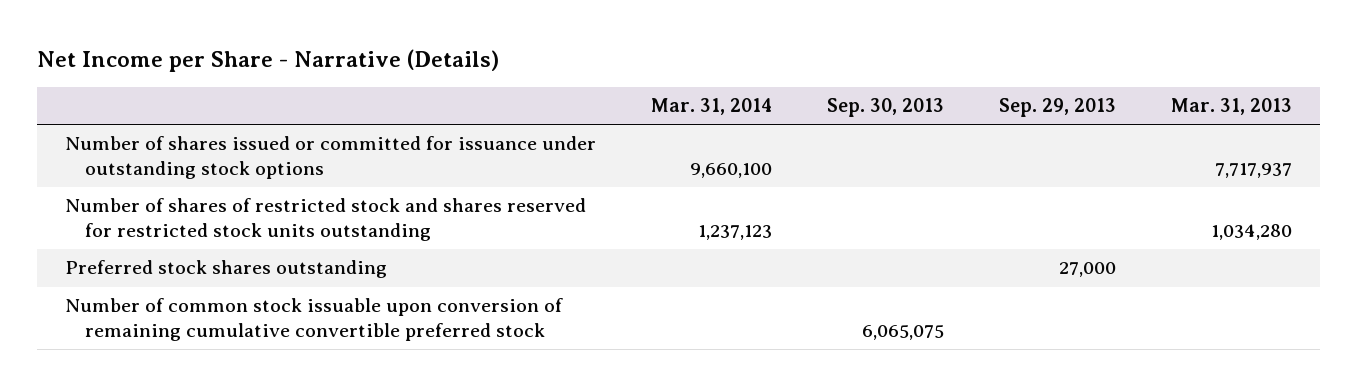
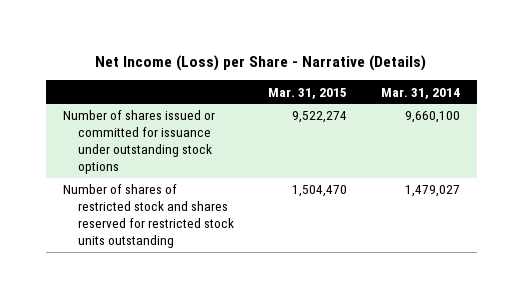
[37,49,500,73] Net Income per Share - Narrative (Details) -> [95,54,427,71] Net Income (Loss) per Share - Narrative (Details)
[826,98,944,118] Sep. 30, 2013 -> none
[998,98,1116,118] Sep. 29, 2013 -> none
[1171,98,1293,116] Mar. 31, 2013 -> none
none -> [268,87,348,99] Mar. 31, 2015
[64,260,387,279] Preferred stock shares outstanding -> none
[64,298,563,342] Number of common stock issuable upon conversion of remaining cumulative convertible preferred stock -> none
[697,225,772,241] 1,237,123 -> [405,185,461,198] 1,479,027

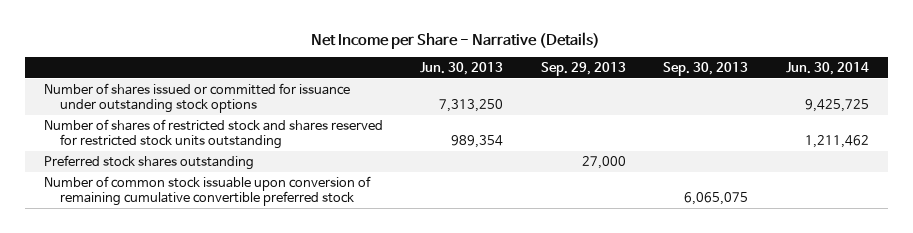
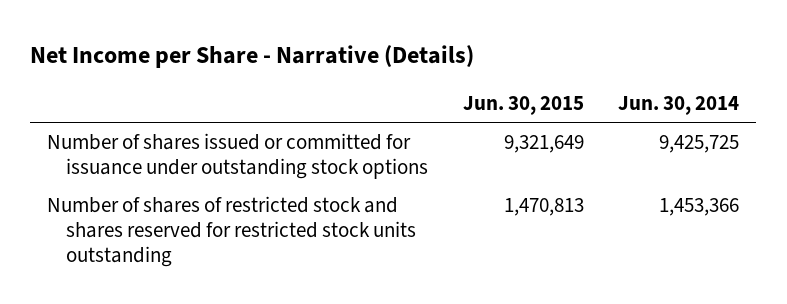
[420,62,504,76] Jun. 30, 2013 -> none
[540,62,626,77] Sep. 29, 2013 -> none
[663,62,749,77] Sep. 30, 2013 -> none
none -> [462,95,584,115] Jun. 30, 2015
[43,154,254,170] Preferred stock shares outstanding -> none
[43,175,371,207] Number of common stock issuable upon conversion of remaining cumulative convertible preferred stock -> none
[805,135,870,149] 1,211,462 -> [659,198,740,217] 1,453,366

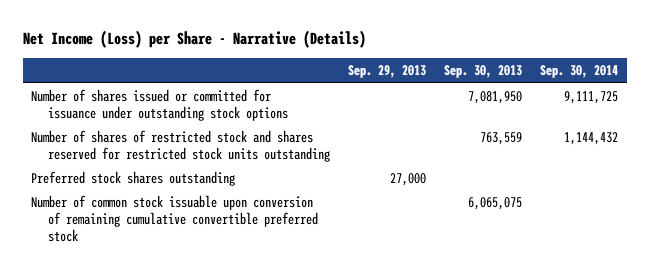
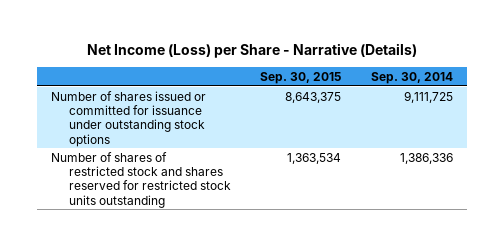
[348,65,427,79] Sep. 29, 2013 -> none
[444,65,523,79] Sep. 30, 2013 -> none
none -> [260,72,342,85] Sep. 30, 2015
[31,171,236,187] Preferred stock shares outstanding -> none
[31,195,319,242] Number of common stock issuable upon conversion of remaining cumulative convertible preferred stock -> none
[564,132,619,146] 1,144,432 -> [399,152,453,164] 1,386,336

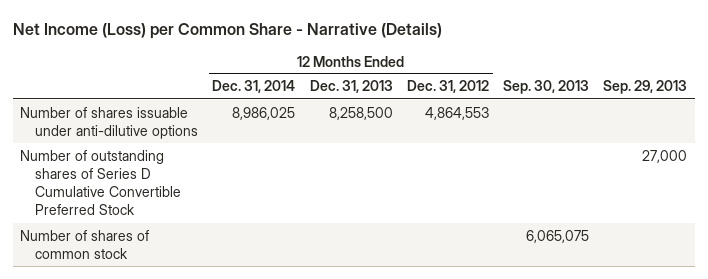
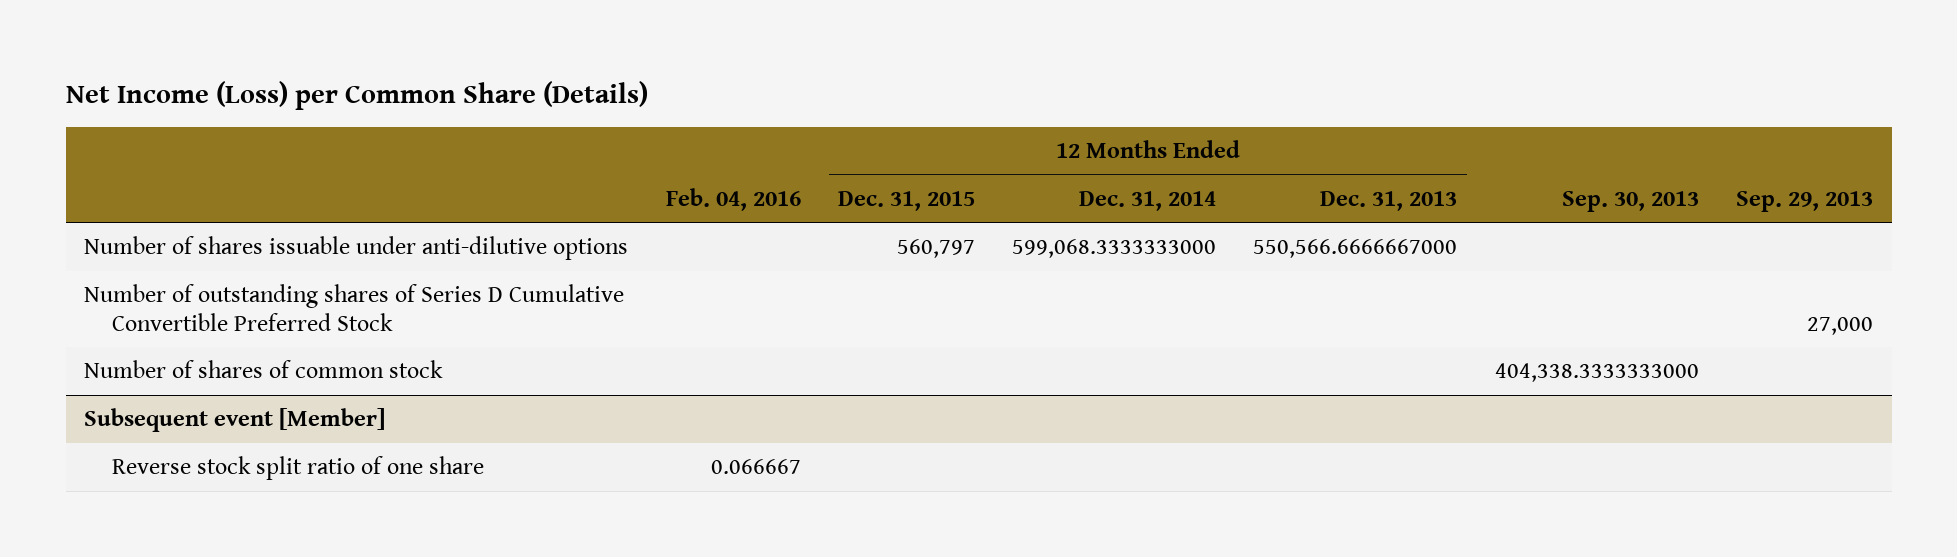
[13,22,443,39] Net Income (Loss) per Common Share - Narrative (Details) -> [65,80,648,110] Net Income (Loss) per Common Share (Details)
[406,80,489,94] Dec. 31, 2012 -> none
none -> [665,187,801,211] Feb. 04, 2016
none -> [837,190,975,211] Dec. 31, 2015
[232,106,296,120] 8,986,025 -> [1012,239,1217,259] 599,068.3333333000
[328,106,393,120] 8,258,500 -> [1253,239,1458,259] 550,566.6666667000
[526,229,590,243] 6,065,075 -> [1494,363,1699,383] 404,338.3333333000
none -> [84,408,386,433] Subsequent event [Member]
none -> [112,456,485,481] Reverse stock split ratio of one share

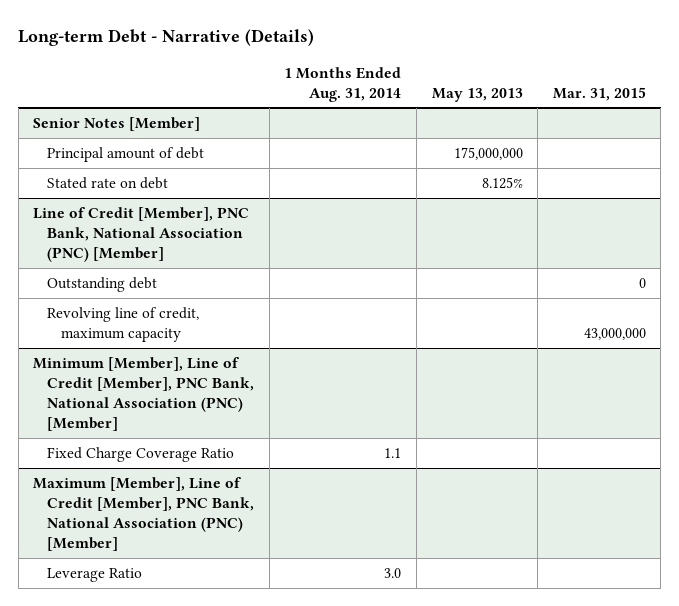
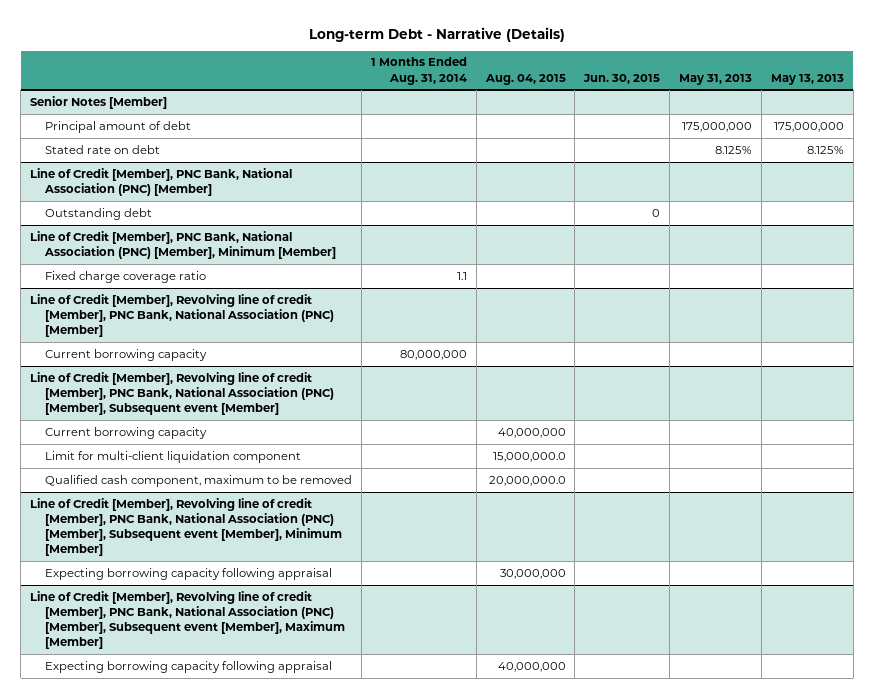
[552,86,646,101] Mar. 31, 2015 -> none
none -> [484,73,566,85] Aug. 04, 2015
none -> [583,73,661,84] Jun. 30, 2015
none -> [679,73,753,85] May 31, 2013
[47,306,200,342] Revolving line of credit, maximum capacity -> none
[47,567,143,582] Leverage Ratio -> none
[33,356,255,431] Minimum [Member], Line of Credit [Member], PNC Bank, National Association (PNC) [Member] -> [30,230,337,260] Line of Credit [Member], PNC Bank, National Association (PNC) [Member], Minimum [Member]
[47,446,235,462] Fixed Charge Coverage Ratio -> [45,270,207,283] Fixed charge coverage ratio
[33,476,255,551] Maximum [Member], Line of Credit [Member], PNC Bank, National Association (PNC) [Member] -> [30,293,335,338] Line of Credit [Member], Revolving line of credit [Member], PNC Bank, National Association (PNC) [Member]
none -> [45,348,208,361] Current borrowing capacity
none -> [30,371,335,416] Line of Credit [Member], Revolving line of credit [Member], PNC Bank, National Association (PNC) [Member], Subsequent event [Member]
none -> [45,426,208,439] Current borrowing capacity
none -> [45,450,302,463] Limit for multi-client liquidation component
none -> [45,474,353,487] Qualified cash component, maximum to be removed
none -> [30,497,343,557] Line of Credit [Member], Revolving line of credit [Member], PNC Bank, National Association (PNC) [Member], Subsequent event [Member], Minimum [Member]
none -> [45,567,333,580] Expecting borrowing capacity following appraisal
none -> [30,590,346,650] Line of Credit [Member], Revolving line of credit [Member], PNC Bank, National Association (PNC) [Member], Subsequent event [Member], Maximum [Member]
none -> [45,660,333,673] Expecting borrowing capacity following appraisal

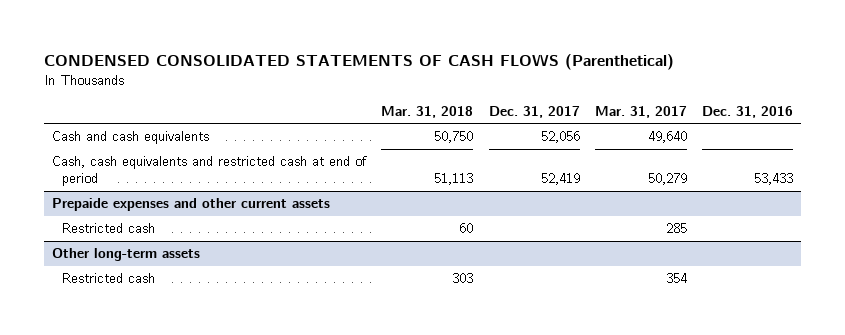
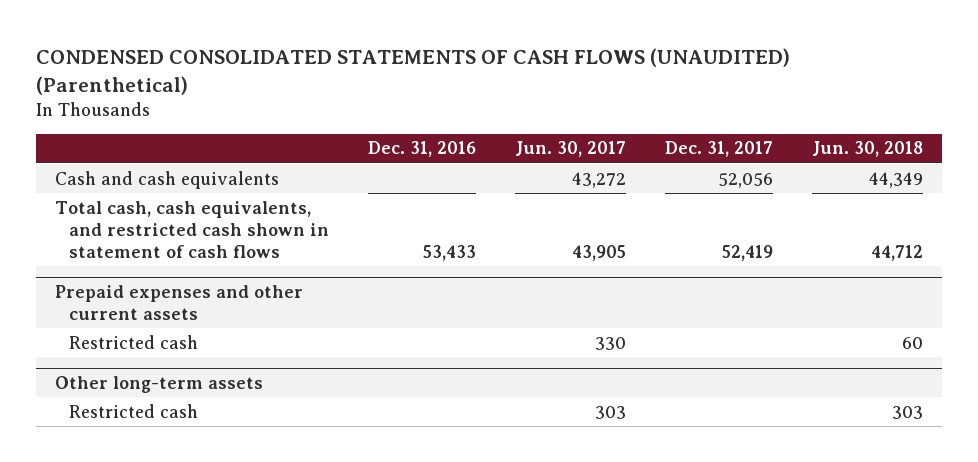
[44,53,675,70] CONDENSED CONSOLIDATED STATEMENTS OF CASH FLOWS (Parenthetical) -> [35,47,790,95] CONDENSED CONSOLIDATED STATEMENTS OF CASH FLOWS (UNAUDITED) (Parenthetical)
[381,105,474,118] Mar. 31, 2018 -> none
[594,105,687,118] Mar. 31, 2017 -> none
none -> [515,141,627,158] Jun. 30, 2017
none -> [811,141,923,158] Jun. 30, 2018
[51,156,367,186] Cash, cash equivalents and restricted cash at end of period -> [55,200,330,258] Total cash, cash equivalents, and restricted cash shown in statement of cash flows
[51,198,330,212] Prepaide expenses and other current assets -> [55,284,304,320] Prepaid expenses and other current assets

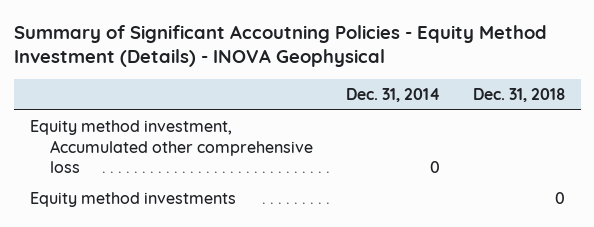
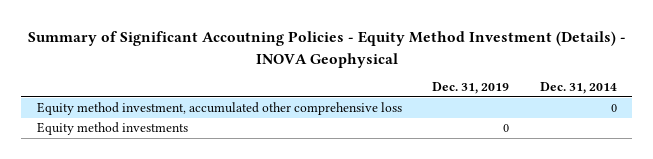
[472,88,565,103] Dec. 31, 2018 -> none
none -> [432,82,510,95] Dec. 31, 2019
[29,119,314,174] Equity method investment, Accumulated other comprehensive loss -> [36,102,402,116] Equity method investment, accumulated other comprehensive loss

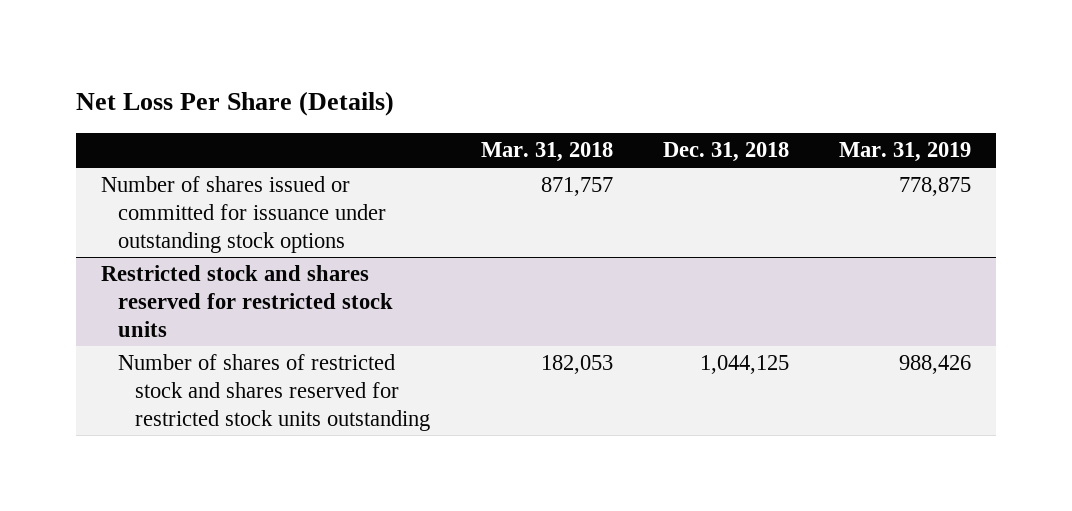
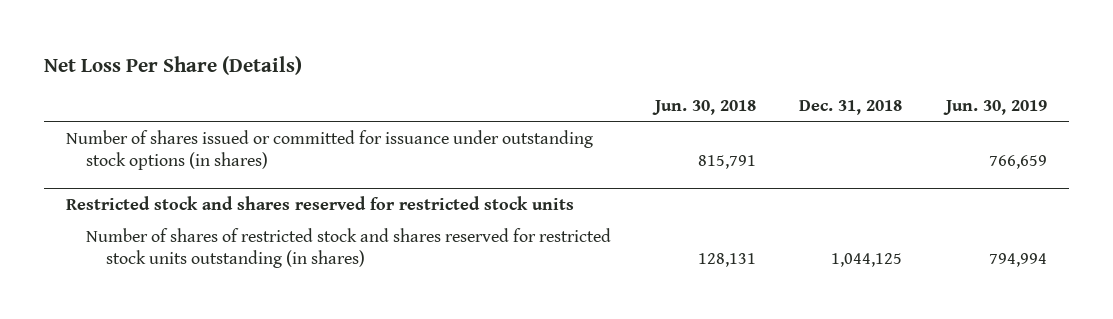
[480,142,613,163] Mar. 31, 2018 -> none
[839,142,972,163] Mar. 31, 2019 -> none
none -> [651,99,756,115] Jun. 30, 2018
none -> [942,99,1047,115] Jun. 30, 2019
[100,176,386,253] Number of shares issued or committed for issuance under outstanding stock options -> [66,129,594,171] Number of shares issued or committed for issuance under outstanding stock options (in shares)
[117,354,431,431] Number of shares of restricted stock and shares reserved for restricted stock units outstanding -> [85,227,611,269] Number of shares of restricted stock and shares reserved for restricted stock units outstanding (in shares)

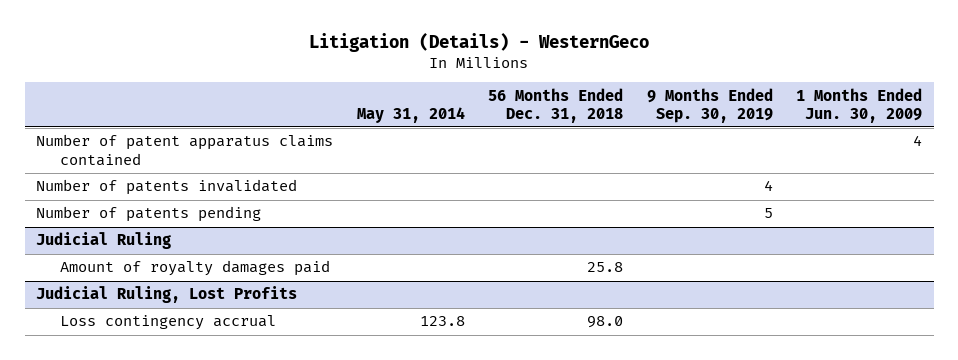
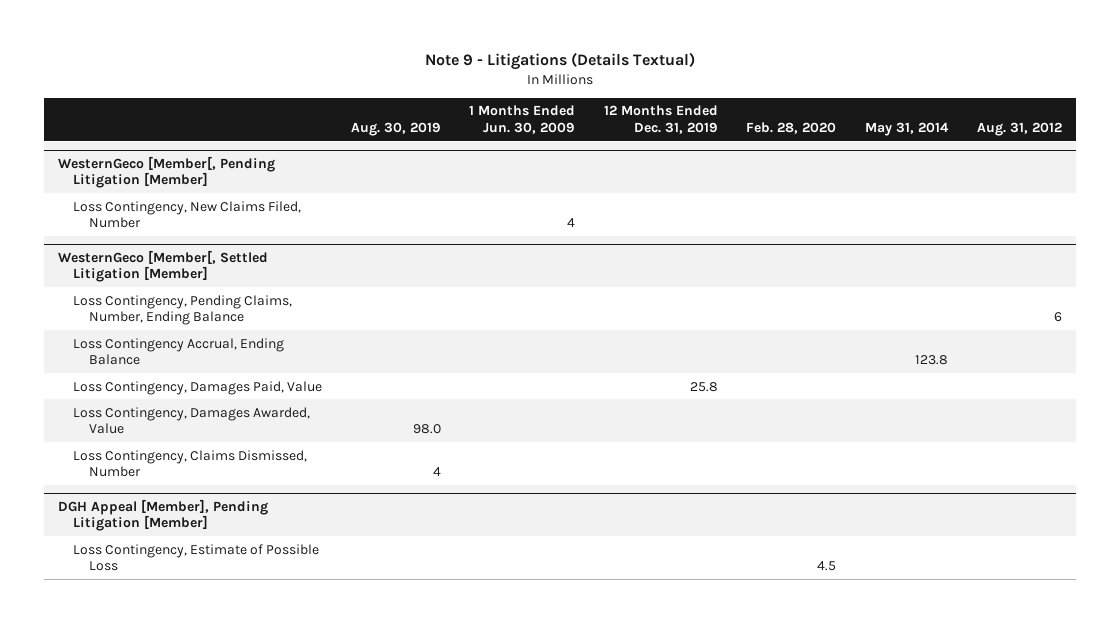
[309,32,650,52] Litigation (Details) - WesternGeco -> [424,52,695,71] Note 9 - Litigations (Details Textual)
[488,87,624,123] 56 Months Ended Dec. 31, 2018 -> none
[646,87,773,123] 9 Months Ended Sep. 30, 2019 -> none
none -> [350,121,441,136] Aug. 30, 2019
none -> [603,105,718,134] 12 Months Ended Dec. 31, 2019
none -> [746,121,837,134] Feb. 28, 2020
none -> [976,121,1062,136] Aug. 31, 2012
[36,134,334,166] Number of patent apparatus claims contained -> none
[36,179,298,196] Number of patents invalidated -> none
[36,206,262,223] Number of patents pending -> none
[36,232,172,250] Judicial Ruling -> none
[59,260,330,277] Amount of royalty damages paid -> none
[36,286,298,304] Judicial Ruling, Lost Profits -> none
[59,315,276,331] Loss contingency accrual -> none
none -> [57,155,275,189] WesternGeco [Member[, Pending Litigation [Member]
none -> [73,200,302,228] Loss Contingency, New Claims Filed, Number
none -> [57,249,268,283] WesternGeco [Member[, Settled Litigation [Member]
none -> [73,294,293,325] Loss Contingency, Pending Claims, Number, Ending Balance
none -> [73,337,285,365] Loss Contingency Accrual, Ending Balance
none -> [73,380,323,395] Loss Contingency, Damages Paid, Value
none -> [73,406,311,434] Loss Contingency, Damages Awarded, Value
none -> [73,449,308,477] Loss Contingency, Claims Dismissed, Number
none -> [57,498,268,532] DGH Appeal [Member], Pending Litigation [Member]
none -> [73,543,320,571] Loss Contingency, Estimate of Possible Loss

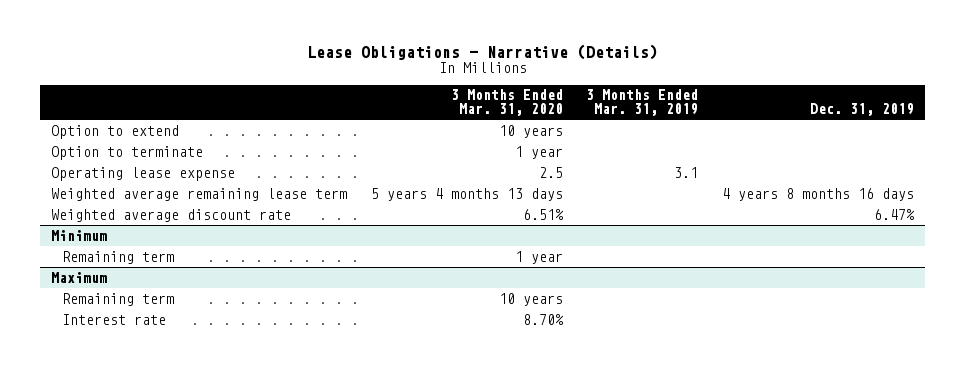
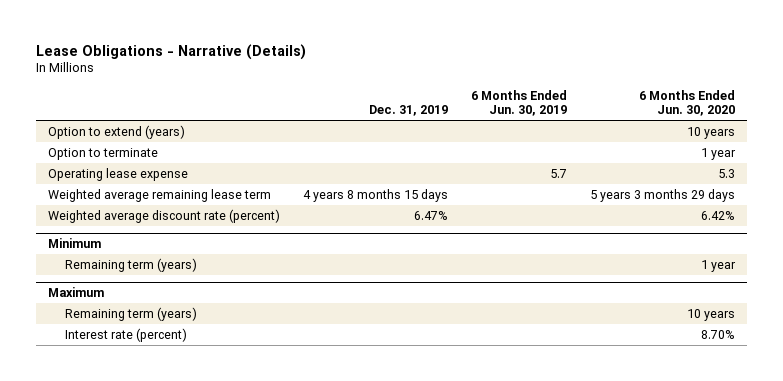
[450,89,563,117] 3 Months Ended Mar. 31, 2020 -> none
[586,89,699,117] 3 Months Ended Mar. 31, 2019 -> none
none -> [471,89,568,117] 6 Months Ended Jun. 30, 2019
none -> [639,89,736,117] 6 Months Ended Jun. 30, 2020
[51,124,180,139] Option to extend -> [47,124,185,139] Option to extend (years)
[721,187,914,201] 4 years 8 months 16 days -> [303,188,449,202] 4 years 8 months 15 days
[51,208,292,222] Weighted average discount rate -> [47,208,280,223] Weighted average discount rate (percent)
[62,250,175,264] Remaining term -> [65,257,198,272] Remaining term (years)
[62,292,175,306] Remaining term -> [65,306,198,321] Remaining term (years)
[62,313,167,325] Interest rate -> [65,327,188,342] Interest rate (percent)

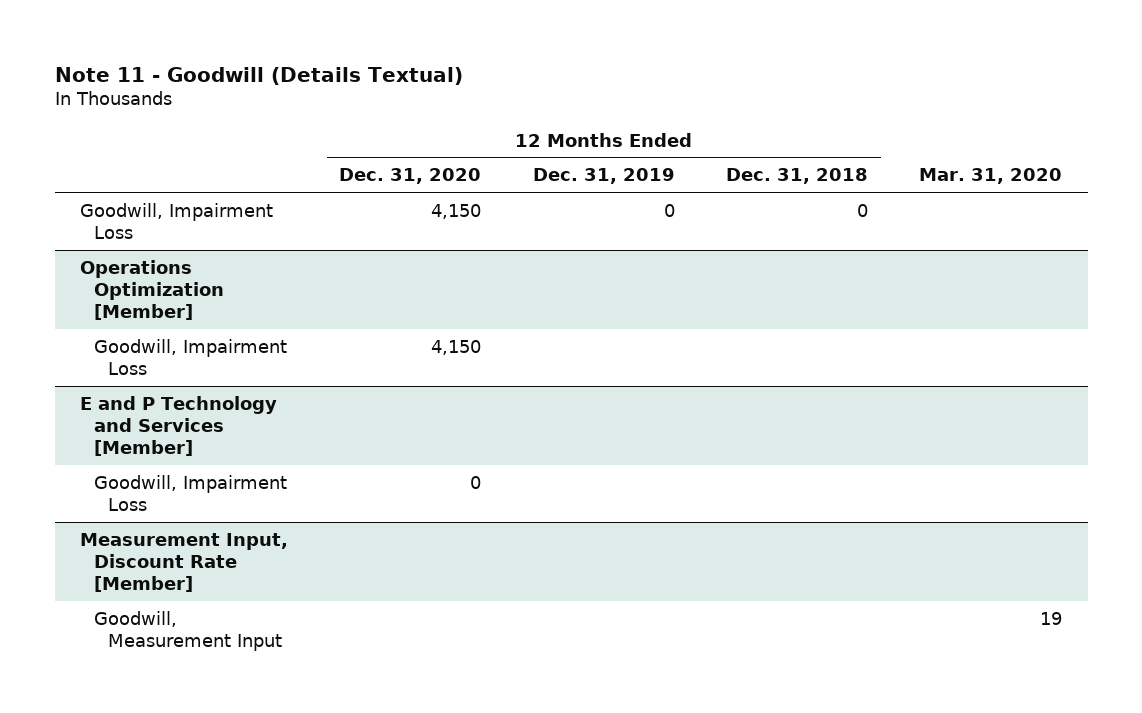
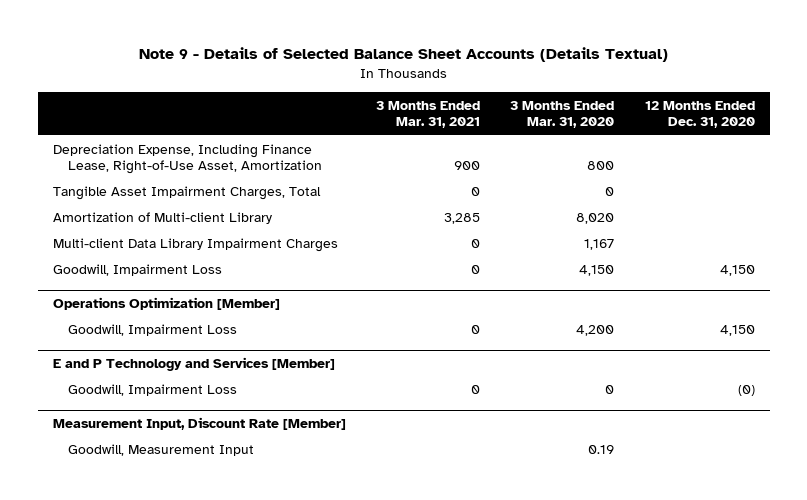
[54,66,463,85] Note 11 - Goodwill (Details Textual) -> [138,47,668,63] Note 9 - Details of Selected Balance Sheet Accounts (Details Textual)
[532,168,675,185] Dec. 31, 2019 -> none
[725,168,868,185] Dec. 31, 2018 -> none
[919,168,1063,185] Mar. 31, 2020 -> none
none -> [376,100,481,129] 3 Months Ended Mar. 31, 2021
none -> [510,100,615,129] 3 Months Ended Mar. 31, 2020
none -> [52,143,323,175] Depreciation Expense, Including Finance Lease, Right-of-Use Asset, Amortization
none -> [52,185,321,200] Tangible Asset Impairment Charges, Total
none -> [52,211,272,224] Amortization of Multi-client Library
none -> [52,237,338,252] Multi-client Data Library Impairment Charges
[470,475,482,489] 0 -> [737,384,755,396] (0)

